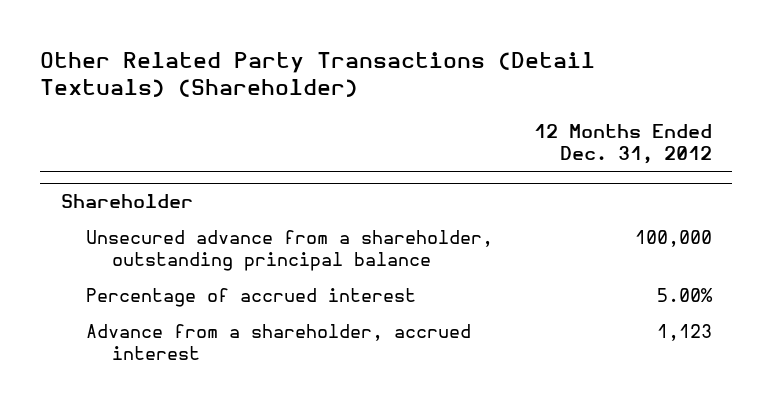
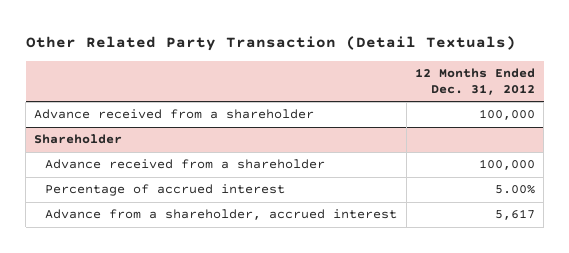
[40,51,596,98] Other Related Party Transactions (Detail Textuals) (Shareholder) -> [25,35,516,51] Other Related Party Transaction (Detail Textuals)
none -> [34,109,315,120] Advance received from a shareholder
[86,229,494,271] Unsecured advance from a shareholder, outstanding principal balance -> none
none -> [45,159,326,170] Advance received from a shareholder
[656,323,712,341] 1,123 -> [494,209,535,221] 5,617

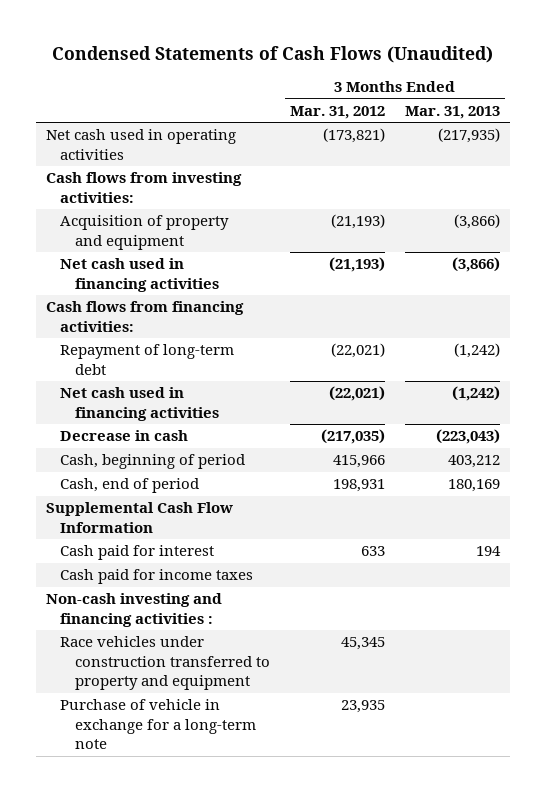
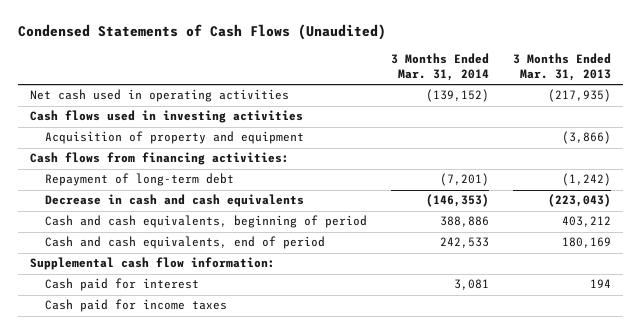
[289,105,385,119] Mar. 31, 2012 -> none
none -> [390,52,489,82] 3 Months Ended Mar. 31, 2014
[46,172,243,203] Cash flows from investing activities: -> [29,110,303,124] Cash flows used in investing activities
[60,258,219,292] Net cash used in financing activities -> none
[60,387,219,421] Net cash used in financing activities -> none
[60,430,189,442] Decrease in cash -> [44,194,304,208] Decrease in cash and cash equivalents
[60,454,246,470] Cash, beginning of period -> [44,215,367,229] Cash and cash equivalents, beginning of period
[60,478,200,494] Cash, end of period -> [44,236,325,250] Cash and cash equivalents, end of period
[46,502,234,533] Supplemental Cash Flow Information -> [29,257,275,271] Supplemental cash flow information:
[46,593,223,627] Non-cash investing and financing activities : -> none
[60,636,270,691] Race vehicles under construction transferred to property and equipment -> none
[60,699,256,750] Purchase of vehicle in exchange for a long-term note -> none

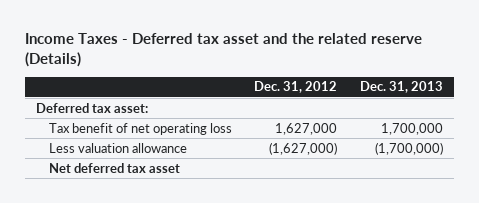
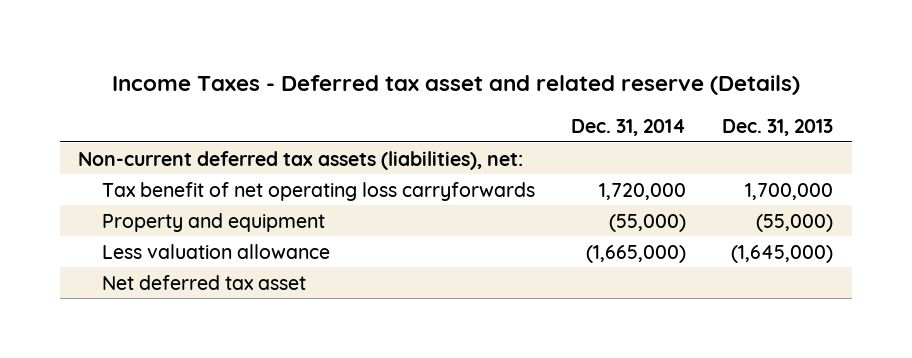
[24,33,422,67] Income Taxes - Deferred tax asset and the related reserve (Details) -> [111,74,800,95] Income Taxes - Deferred tax asset and related reserve (Details)
[254,81,338,94] Dec. 31, 2012 -> none
none -> [571,118,687,136] Dec. 31, 2014
[35,102,148,113] Deferred tax asset: -> none
none -> [78,150,524,170] Non-current deferred tax assets (liabilities), net:
[48,122,232,135] Tax benefit of net operating loss -> [101,181,535,201] Tax benefit of net operating loss carryforwards
none -> [101,212,325,232] Property and equipment
[375,141,444,155] (1,700,000) -> [731,244,834,263] (1,645,000)

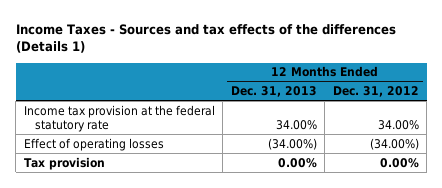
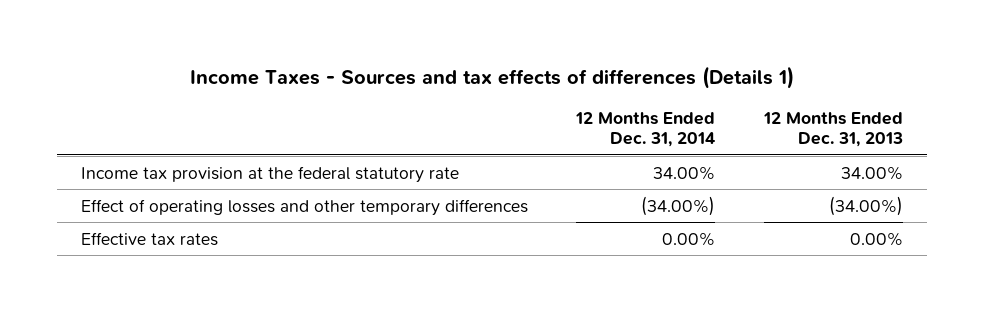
[15,23,396,54] Income Taxes - Sources and tax effects of the differences (Details 1) -> [189,65,794,89] Income Taxes - Sources and tax effects of differences (Details 1)
[332,86,419,98] Dec. 31, 2012 -> none
none -> [575,111,716,148] 12 Months Ended Dec. 31, 2014
[23,137,164,151] Effect of operating losses -> [80,198,528,216] Effect of operating losses and other temporary differences
[23,156,105,170] Tax provision -> [80,231,218,246] Effective tax rates

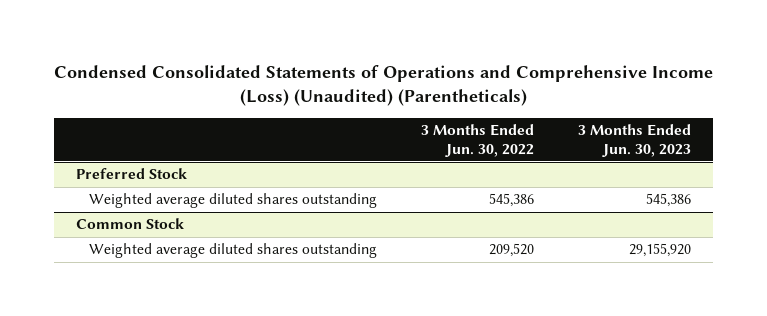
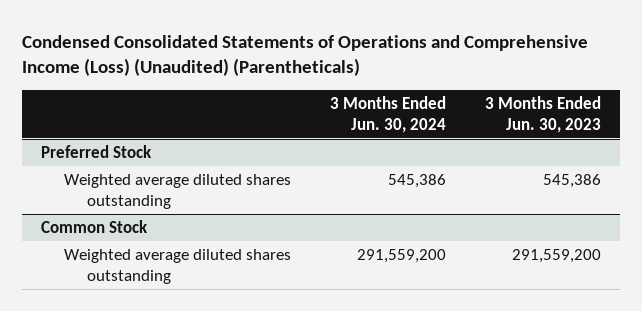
[421,124,535,157] 3 Months Ended Jun. 30, 2022 -> none
none -> [330,95,447,133] 3 Months Ended Jun. 30, 2024
[629,243,692,258] 29,155,920 -> [511,248,601,263] 291,559,200

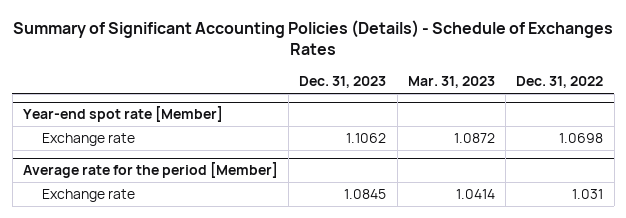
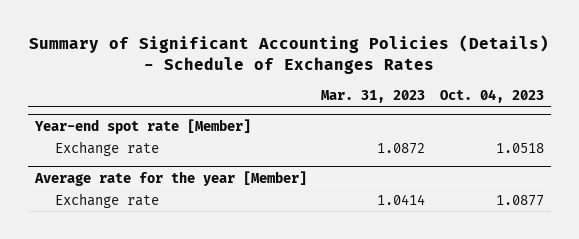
[299,76,387,89] Dec. 31, 2023 -> none
[516,76,604,89] Dec. 31, 2022 -> none
none -> [439,88,544,103] Oct. 04, 2023
[22,162,278,179] Average rate for the period [Member] -> [34,170,308,186] Average rate for the year [Member]

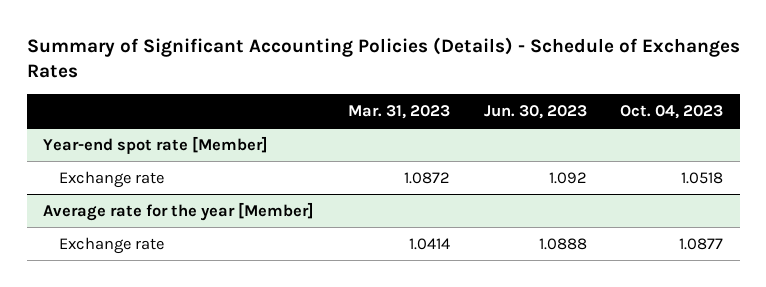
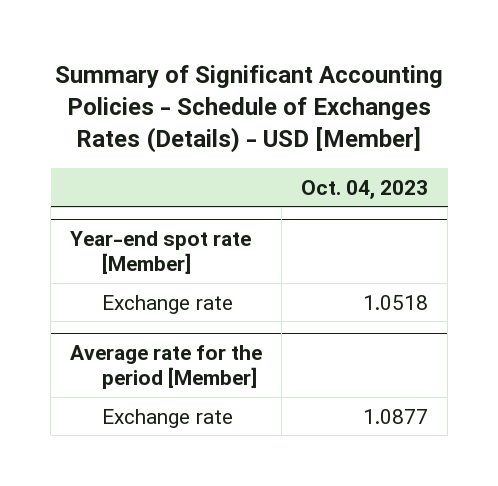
[26,36,740,79] Summary of Significant Accounting Policies (Details) - Schedule of Exchanges Rates -> [55,64,444,154] Summary of Significant Accounting Policies - Schedule of Exchanges Rates (Details) - USD [Member]
[347,104,450,119] Mar. 31, 2023 -> none
[483,104,587,119] Jun. 30, 2023 -> none
[43,201,315,221] Average rate for the year [Member] -> [70,345,263,390] Average rate for the period [Member]

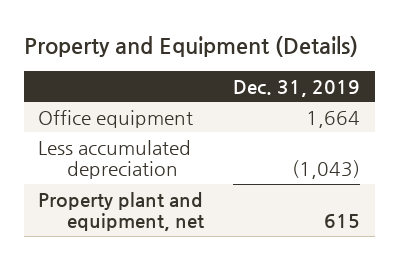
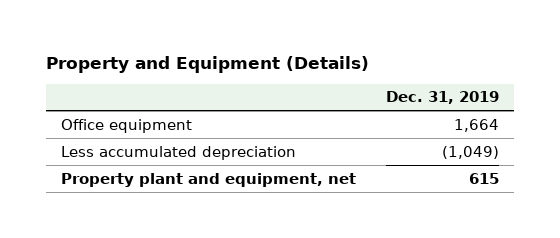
[292,160,361,180] (1,043) -> [441,145,499,159] (1,049)

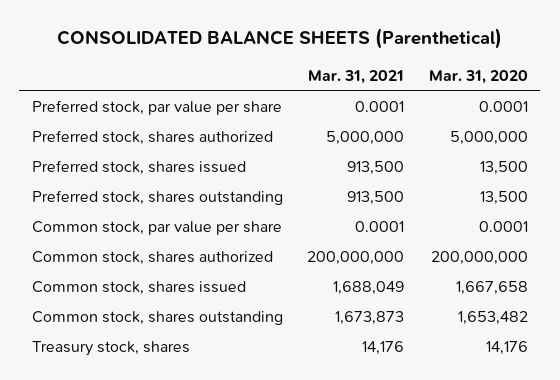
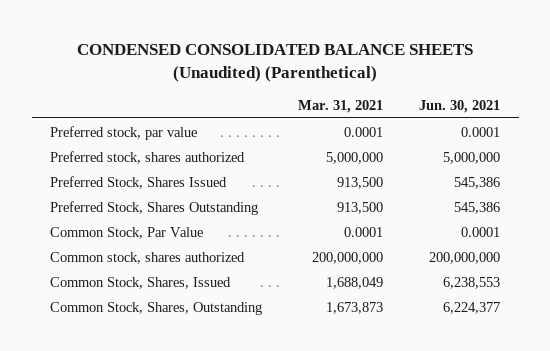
[56,27,502,49] CONSOLIDATED BALANCE SHEETS (Parenthetical) -> [77,43,474,82] CONDENSED CONSOLIDATED BALANCE SHEETS (Unaudited) (Parenthetical)
[428,69,528,84] Mar. 31, 2020 -> none
none -> [419,99,501,113] Jun. 30, 2021
[31,99,282,115] Preferred stock, par value per share -> [49,125,197,140] Preferred stock, par value
[31,159,246,175] Preferred stock, shares issued -> [49,175,227,189] Preferred Stock, Shares Issued
[31,189,283,205] Preferred stock, shares outstanding -> [49,200,258,215] Preferred Stock, Shares Outstanding
[31,220,282,235] Common stock, par value per share -> [49,226,203,239] Common Stock, Par Value
[31,340,190,356] Treasury stock, shares -> none
[31,280,246,295] Common stock, shares issued -> [49,276,231,289] Common Stock, Shares, Issued
[31,310,283,325] Common stock, shares outstanding -> [49,301,262,315] Common Stock, Shares, Outstanding

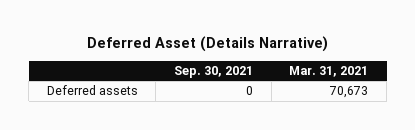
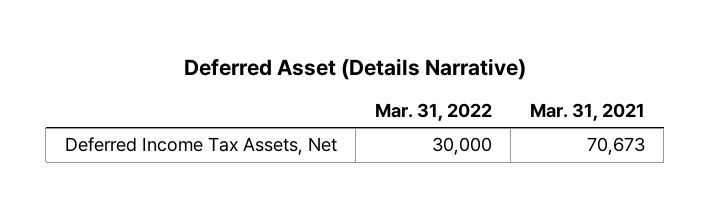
[174,66,254,79] Sep. 30, 2021 -> none
none -> [374,103,492,122] Mar. 31, 2022
[46,85,138,96] Deferred assets -> [64,137,337,156] Deferred Income Tax Assets, Net

